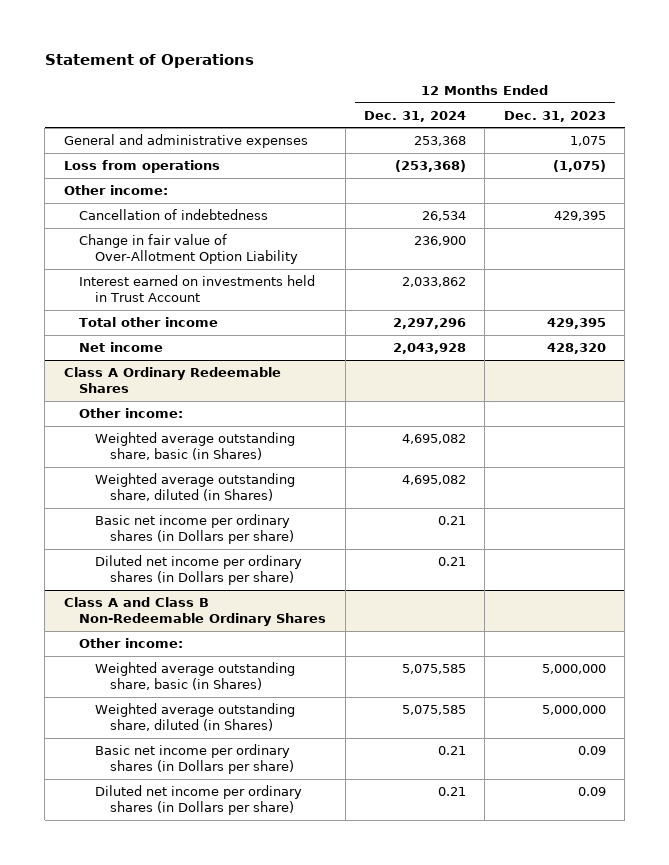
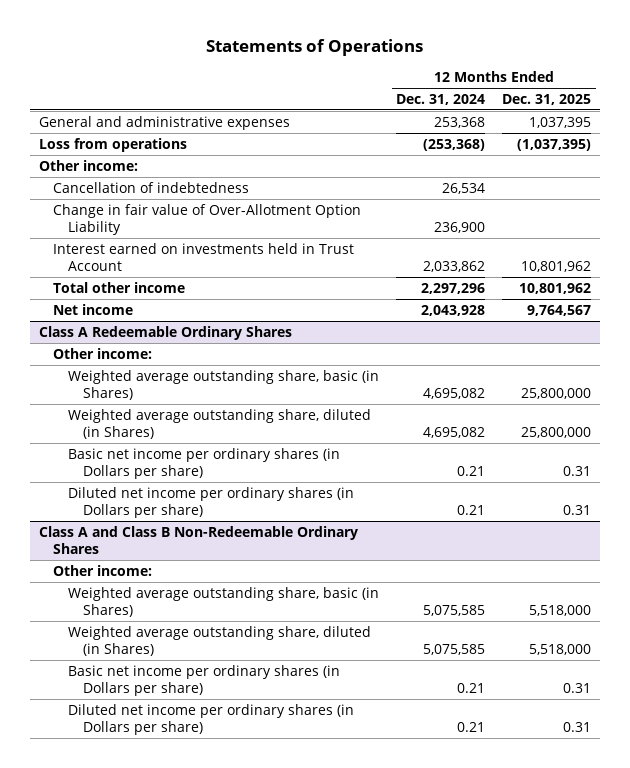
[44,54,254,69] Statement of Operations -> [206,39,424,57] Statements of Operations
[503,110,606,122] Dec. 31, 2023 -> none
none -> [502,93,592,105] Dec. 31, 2025
[63,367,281,393] Class A Ordinary Redeemable Shares -> [38,325,292,340] Class A Redeemable Ordinary Shares

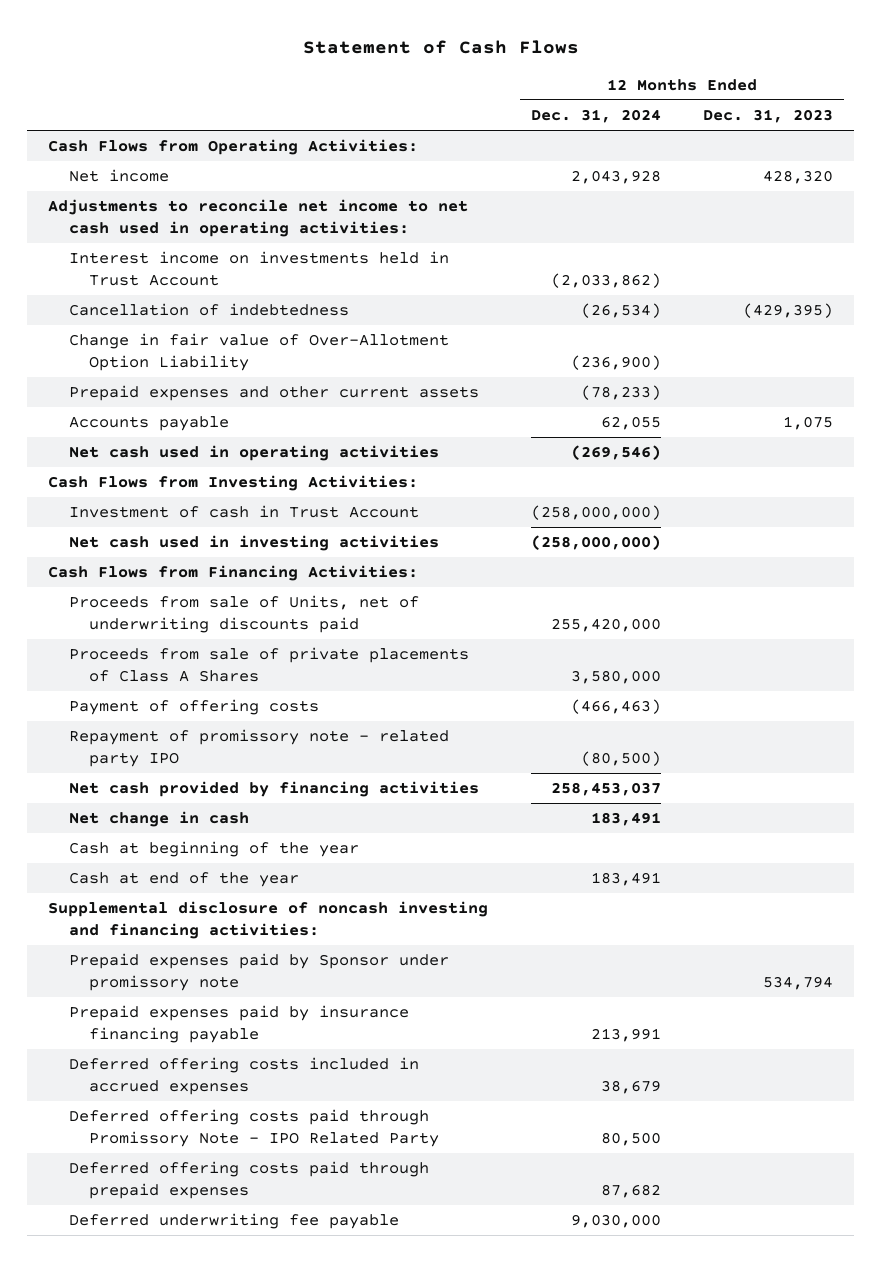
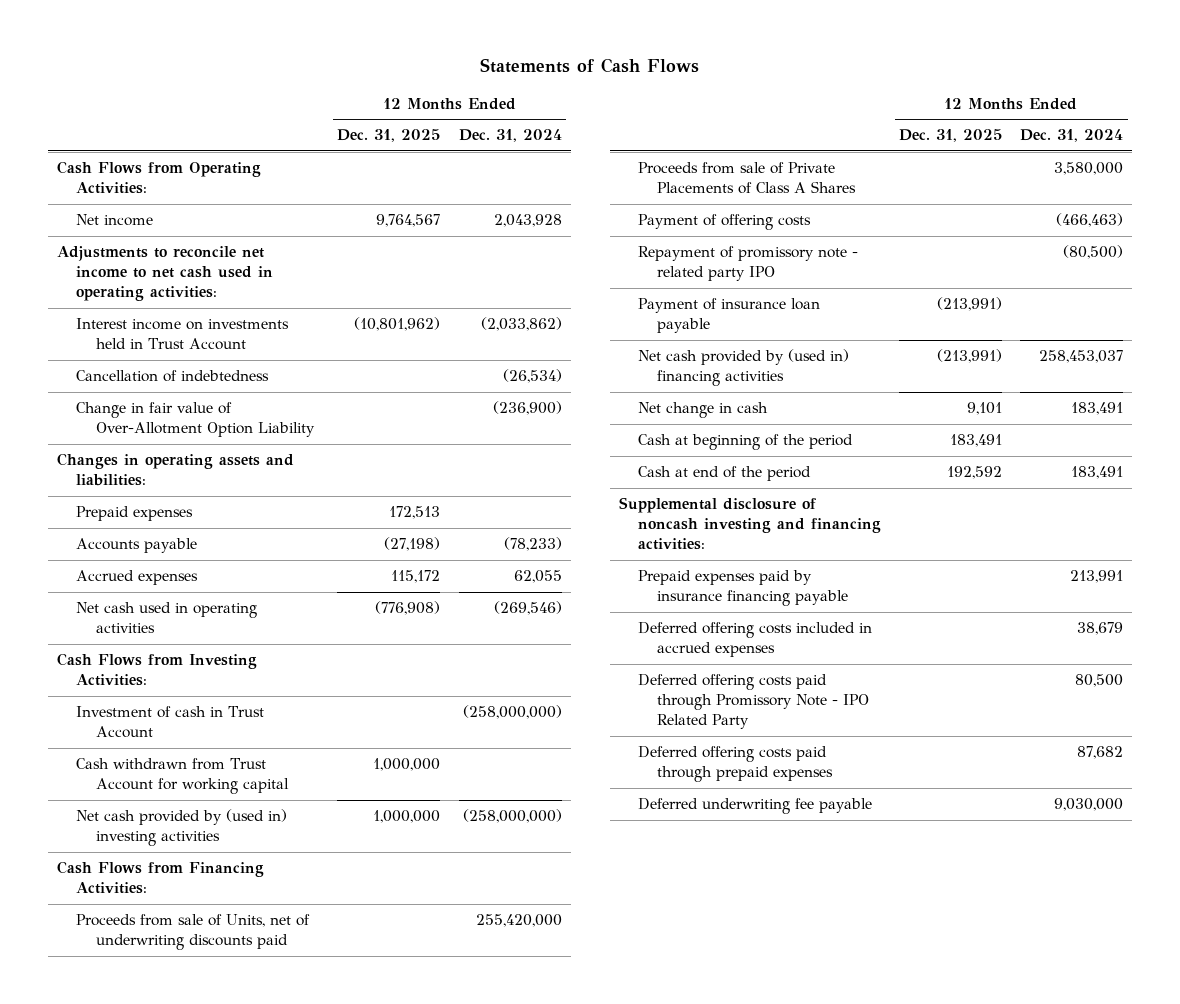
[302,39,579,54] Statement of Cash Flows -> [480,58,700,74] Statements of Cash Flows
[703,109,834,124] Dec. 31, 2023 -> none
none -> [337,129,441,143] Dec. 31, 2025
[68,385,479,402] Prepaid expenses and other current assets -> none
none -> [56,453,294,487] Changes in operating assets and liabilities:
none -> [76,506,194,522] Prepaid expenses
[600,416,661,431] 62,055 -> [503,537,562,552] (78,233)
none -> [76,570,199,586] Accrued expenses
none -> [76,758,289,795] Cash withdrawn from Trust Account for working capital
[68,535,439,552] Net cash used in investing activities -> [76,809,288,847] Net cash provided by (used in) investing activities
[68,647,469,682] Proceeds from sale of private placements of Class A Shares -> [637,162,857,195] Proceeds from sale of Private Placements of Class A Shares
none -> [637,298,820,334] Payment of insurance loan payable
[68,781,479,798] Net cash provided by financing activities -> [637,349,849,387] Net cash provided by (used in) financing activities
[68,841,359,858] Cash at beginning of the year -> [637,434,853,451] Cash at beginning of the period
[68,872,299,888] Cash at end of the year -> [637,466,811,482] Cash at end of the period
[68,953,449,991] Prepaid expenses paid by Sponsor under promissory note -> none

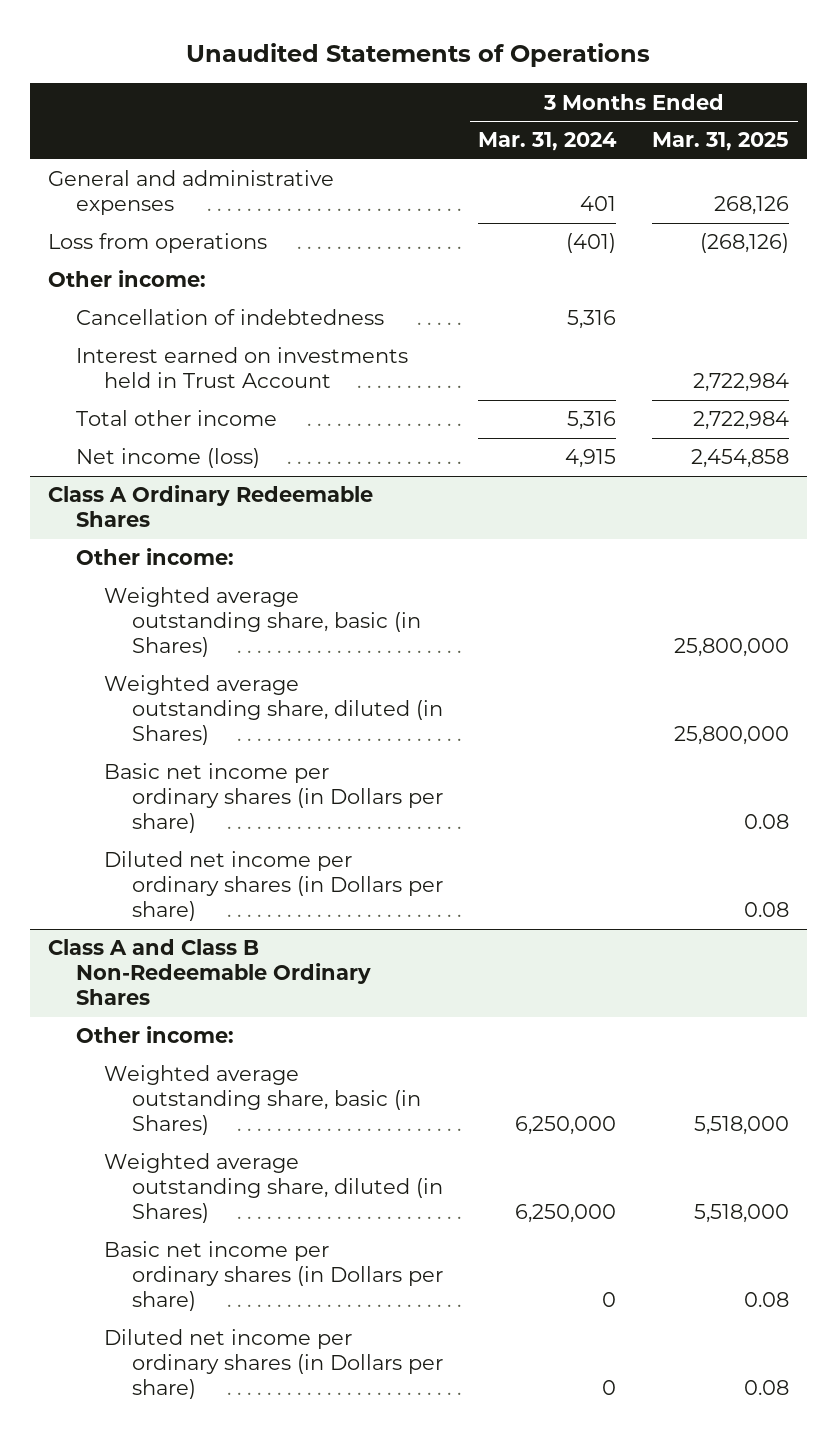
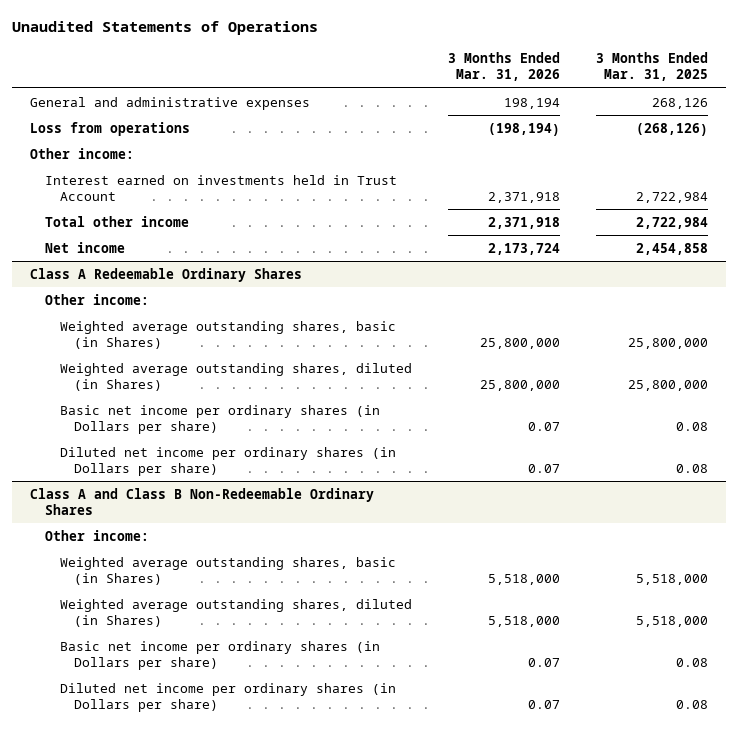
[478,132,618,152] Mar. 31, 2024 -> none
none -> [447,52,560,82] 3 Months Ended Mar. 31, 2026
[75,309,384,326] Cancellation of indebtedness -> none
[75,448,260,469] Net income (loss) -> [44,241,125,253] Net income
[47,485,373,528] Class A Ordinary Redeemable Shares -> [29,267,302,282] Class A Redeemable Ordinary Shares
[103,587,421,658] Weighted average outstanding share, basic (in Shares) -> [59,320,396,350] Weighted average outstanding shares, basic (in Shares)
[103,675,443,746] Weighted average outstanding share, diluted (in Shares) -> [59,362,412,392] Weighted average outstanding shares, diluted (in Shares)
[103,1065,421,1136] Weighted average outstanding share, basic (in Shares) -> [59,556,396,586] Weighted average outstanding shares, basic (in Shares)
[103,1153,443,1224] Weighted average outstanding share, diluted (in Shares) -> [59,598,412,628] Weighted average outstanding shares, diluted (in Shares)

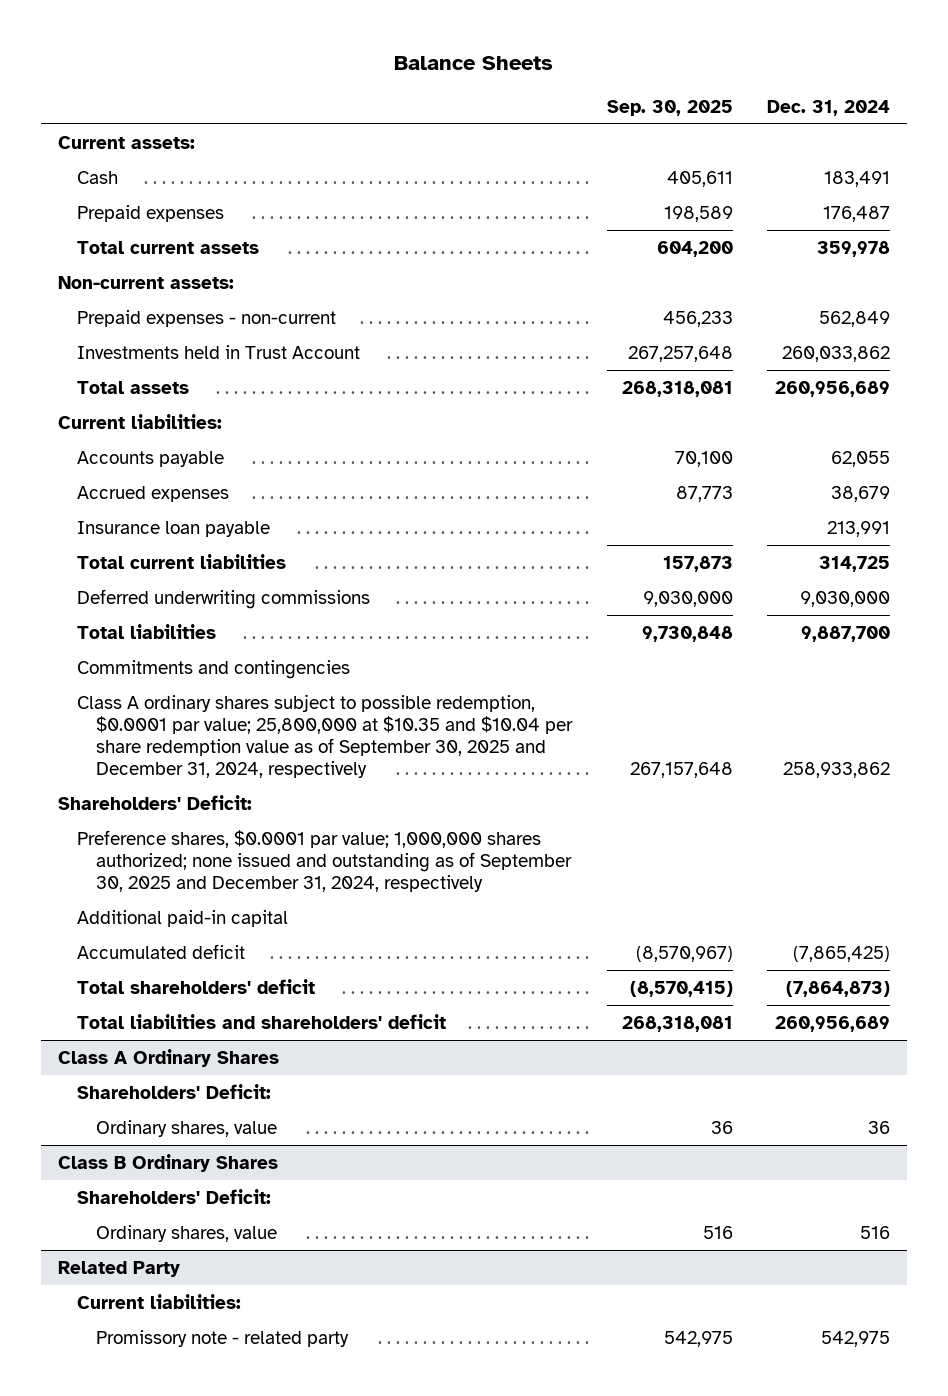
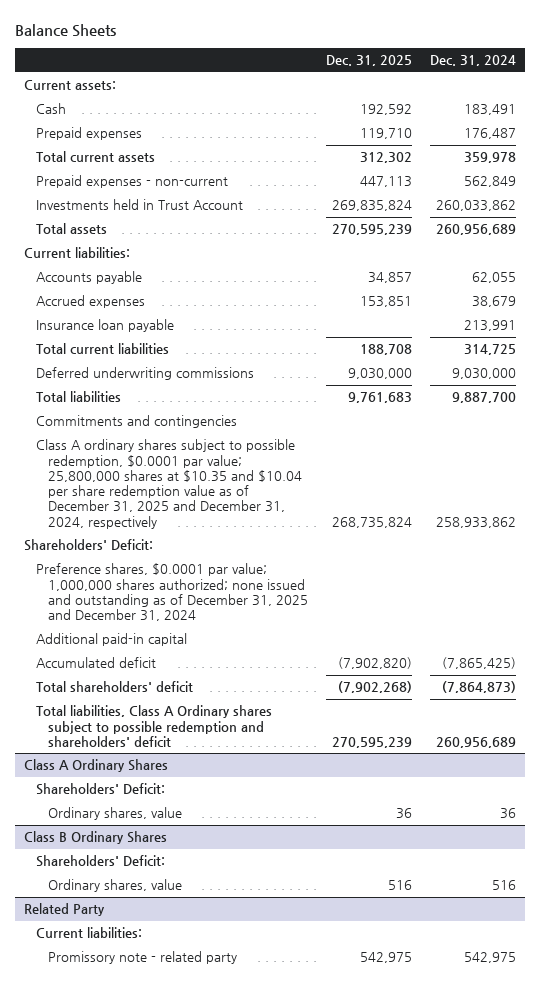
[606,99,733,116] Sep. 30, 2025 -> none
none -> [325,55,412,67] Dec. 31, 2025
[57,276,234,290] Non-current assets: -> none
[76,694,574,778] Class A ordinary shares subject to possible redemption, $0.0001 par value; 25,800,000 at $10.35 and $10.04 per share redemption value as of September 30, 2025 and December 31, 2024, respectively -> [35,439,302,529] Class A ordinary shares subject to possible redemption, $0.0001 par value; 25,800,000 shares at $10.35 and $10.04 per share redemption value as of December 31, 2025 and December 31, 2024, respectively
[76,830,573,892] Preference shares, $0.0001 par value; 1,000,000 shares authorized; none issued and outstanding as of September 30, 2025 and December 31, 2024, respectively -> [35,563,308,622] Preference shares, $0.0001 par value; 1,000,000 shares authorized; none issued and outstanding as of December 31, 2025 and December 31, 2024
[76,1014,446,1030] Total liabilities and shareholders' deficit -> [35,705,272,747] Total liabilities, Class A Ordinary shares subject to possible redemption and shareholders' deficit

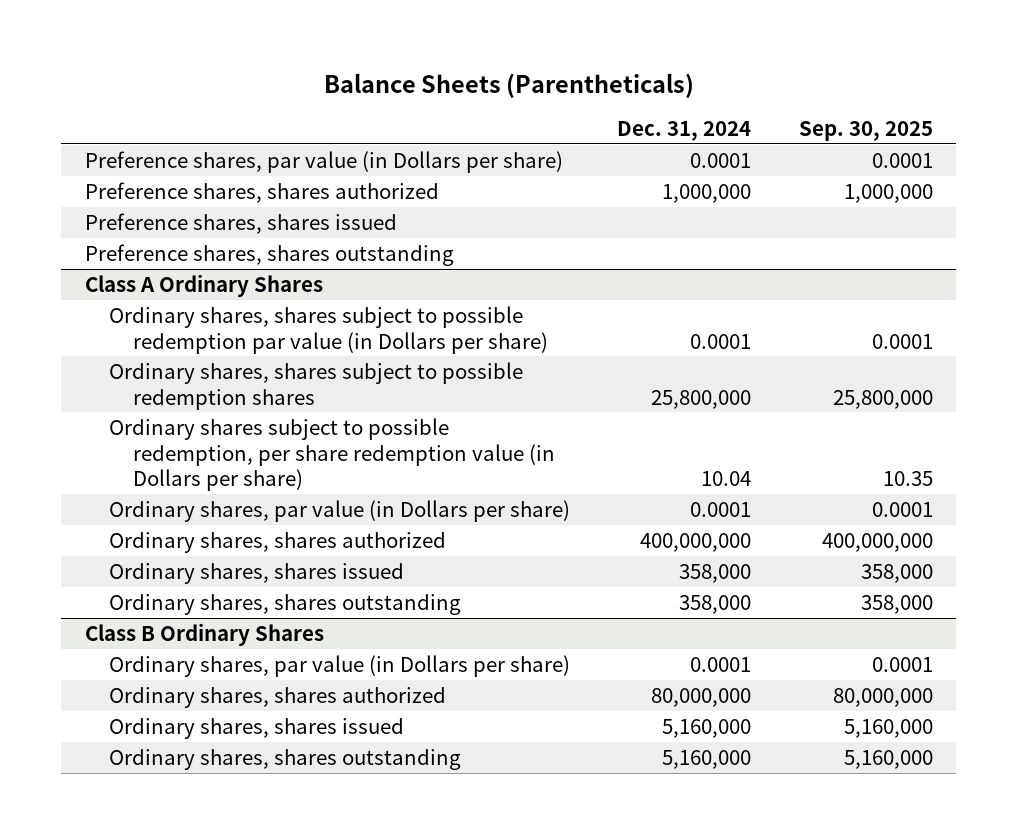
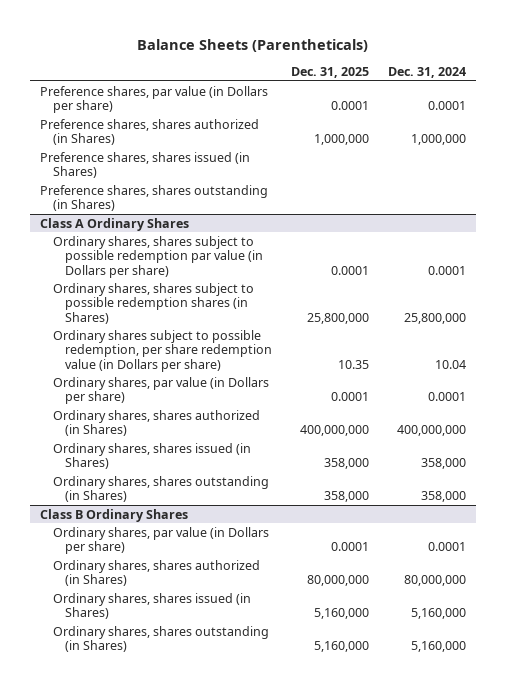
[798,120,933,141] Sep. 30, 2025 -> none
none -> [291,66,370,78] Dec. 31, 2025
[84,181,439,203] Preference shares, shares authorized -> [39,118,259,146] Preference shares, shares authorized (in Shares)
[84,212,397,234] Preference shares, shares issued -> [39,151,250,179] Preference shares, shares issued (in Shares)
[84,243,454,266] Preference shares, shares outstanding -> [39,184,268,212] Preference shares, shares outstanding (in Shares)
[108,361,523,410] Ordinary shares, shares subject to possible redemption shares -> [52,282,254,324] Ordinary shares, shares subject to possible redemption shares (in Shares)
[108,531,446,553] Ordinary shares, shares authorized -> [52,409,260,437] Ordinary shares, shares authorized (in Shares)
[108,562,404,584] Ordinary shares, shares issued -> [52,442,251,470] Ordinary shares, shares issued (in Shares)
[108,593,461,615] Ordinary shares, shares outstanding -> [52,475,269,503] Ordinary shares, shares outstanding (in Shares)
[108,686,446,708] Ordinary shares, shares authorized -> [52,559,260,587] Ordinary shares, shares authorized (in Shares)
[108,717,404,739] Ordinary shares, shares issued -> [52,592,251,620] Ordinary shares, shares issued (in Shares)
[108,748,461,770] Ordinary shares, shares outstanding -> [52,625,269,653] Ordinary shares, shares outstanding (in Shares)

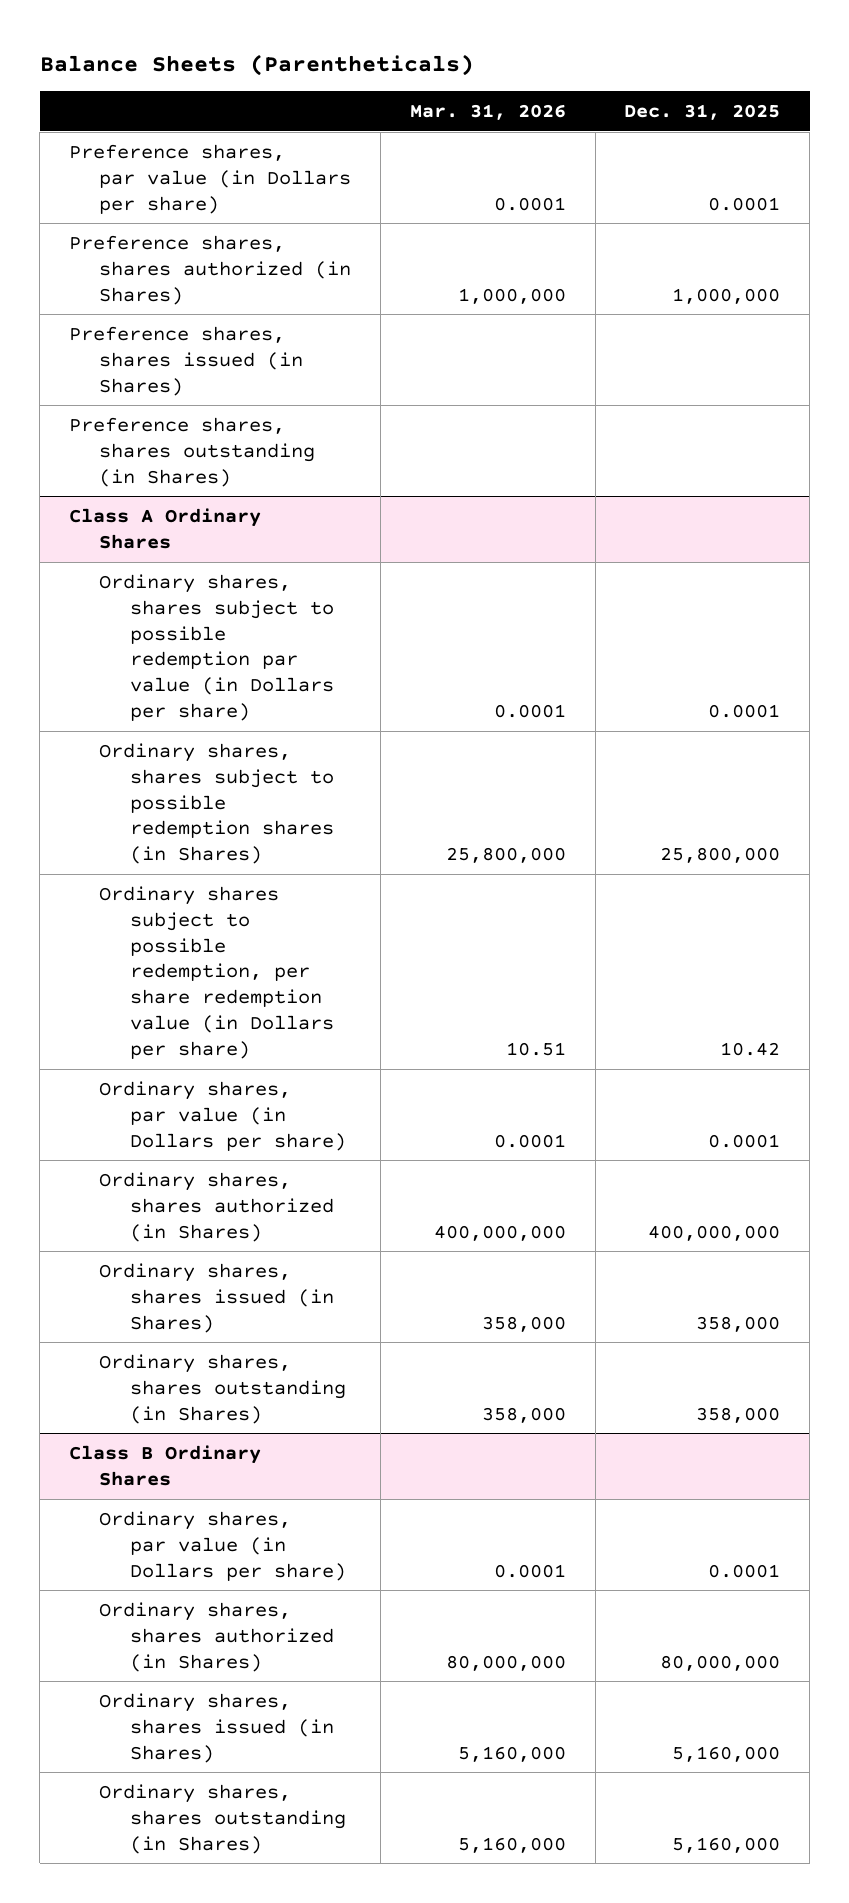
[388,66,467,78] Dec. 31, 2024 -> none
none -> [409,104,566,121] Mar. 31, 2026
[338,359,370,369] 10.35 -> [720,1041,781,1056] 10.42

